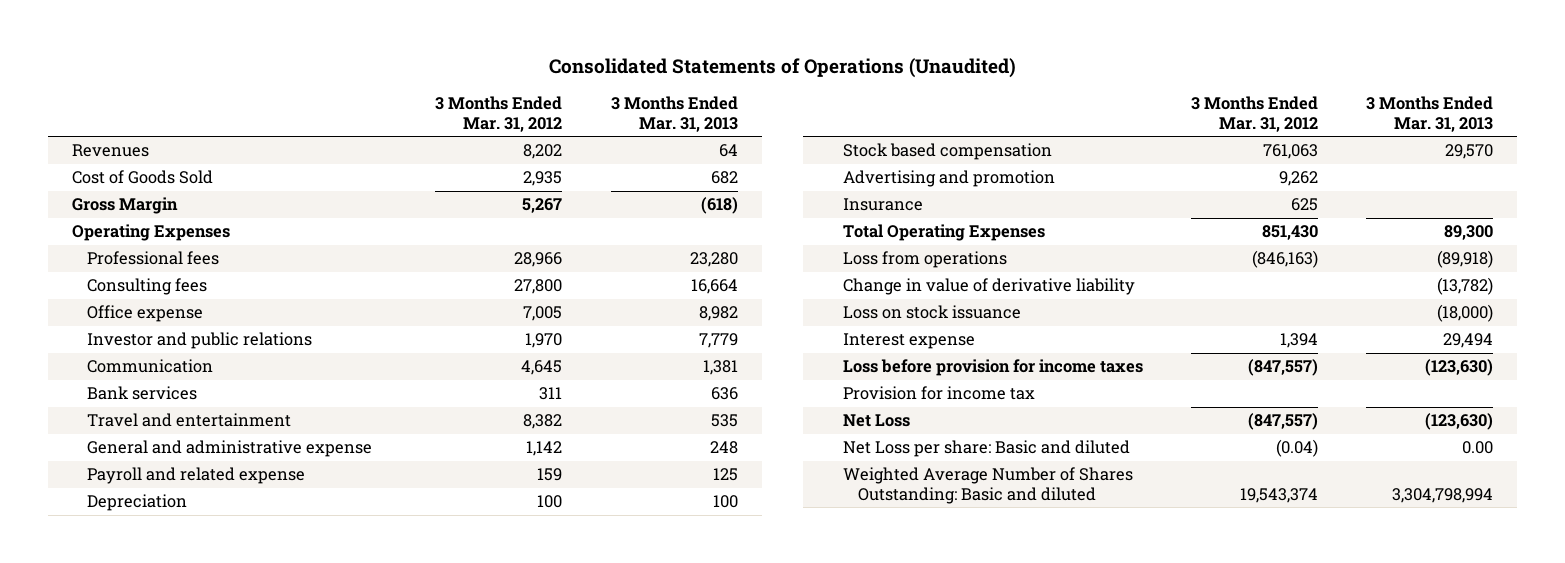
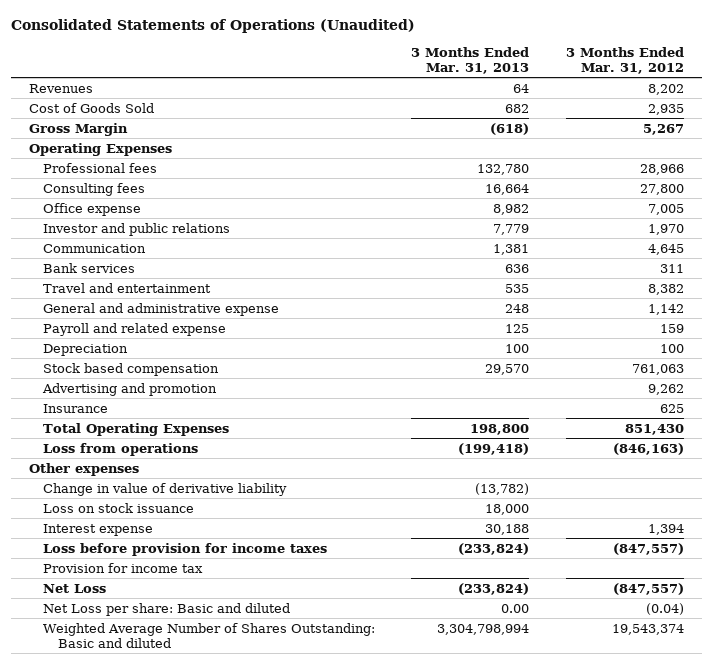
[689,252,738,268] 23,280 -> [477,163,530,175] 132,780
[1444,225,1494,241] 89,300 -> [470,423,530,435] 198,800
[1437,250,1494,269] (89,918) -> [458,442,530,455] (199,418)
none -> [28,462,139,476] Other expenses
[1437,304,1494,323] (18,000) -> [485,503,530,515] 18,000
[1443,333,1494,349] 29,494 -> [485,523,530,535] 30,188
[1425,359,1494,377] (123,630) -> [458,542,530,555] (233,824)
[1425,413,1494,431] (123,630) -> [458,582,530,595] (233,824)

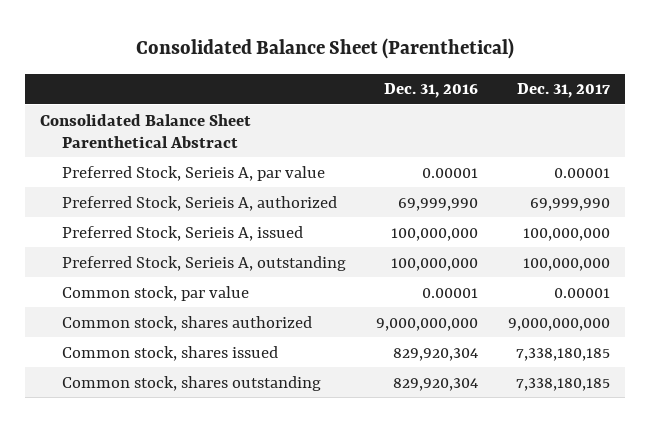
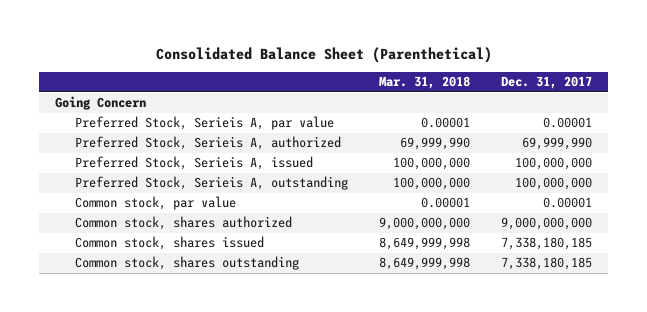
[383,83,478,99] Dec. 31, 2016 -> none
none -> [378,76,470,90] Mar. 31, 2018
[39,113,251,148] Consolidated Balance Sheet Parenthetical Abstract -> [55,96,147,111] Going Concern

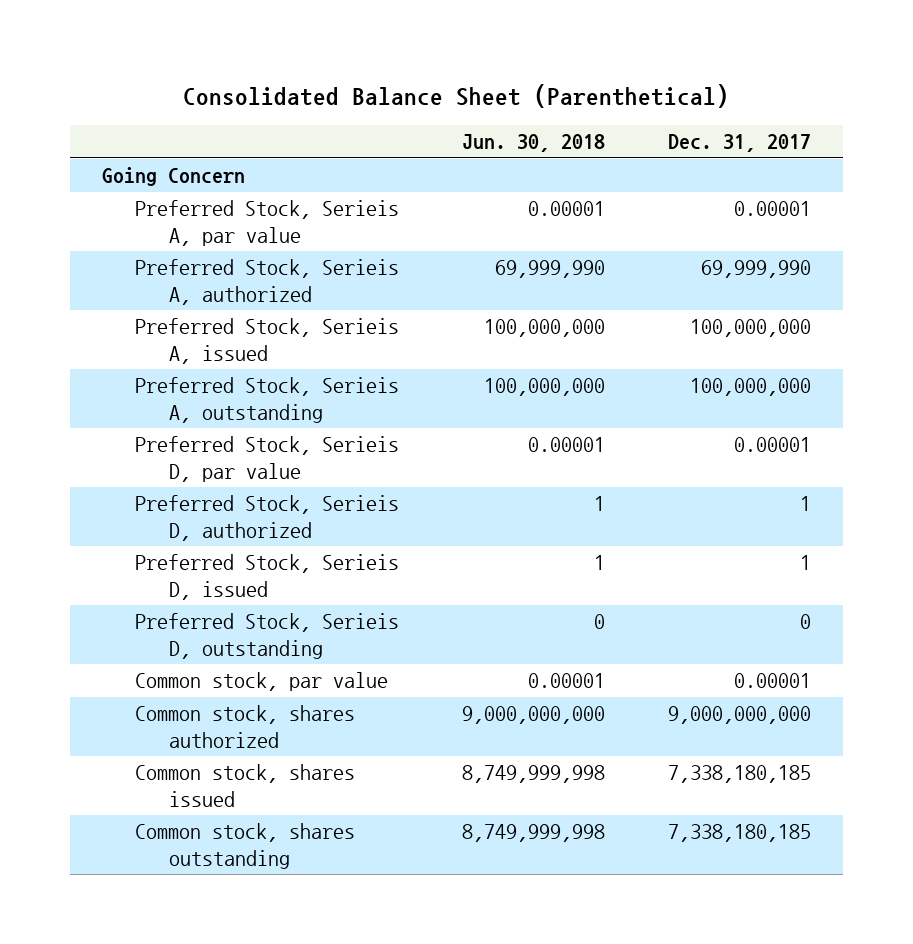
[378,76,470,90] Mar. 31, 2018 -> none
none -> [462,134,606,153] Jun. 30, 2018
none -> [135,436,400,482] Preferred Stock, Serieis D, par value
none -> [135,495,400,541] Preferred Stock, Serieis D, authorized
none -> [135,554,400,600] Preferred Stock, Serieis D, issued
none -> [135,613,400,659] Preferred Stock, Serieis D, outstanding

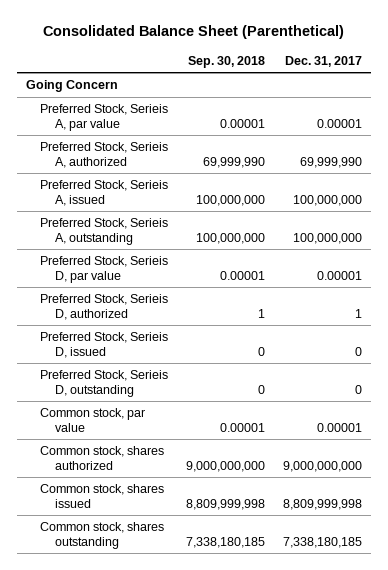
[462,134,606,153] Jun. 30, 2018 -> none
none -> [188,55,266,68] Sep. 30, 2018
[800,555,812,571] 1 -> [355,346,363,356] 0
[668,765,812,784] 7,338,180,185 -> [283,498,363,510] 8,809,999,998

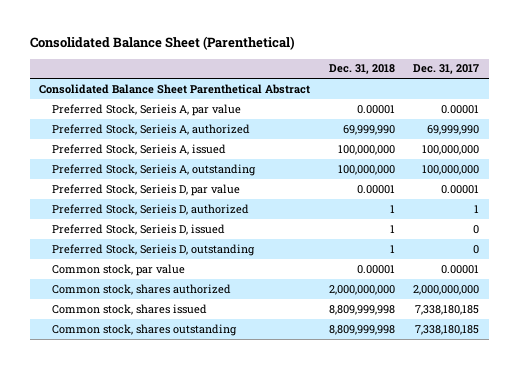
[188,55,266,68] Sep. 30, 2018 -> none
none -> [328,64,395,75] Dec. 31, 2018
[25,80,118,93] Going Concern -> [39,83,311,94] Consolidated Balance Sheet Parenthetical Abstract
[283,460,363,472] 9,000,000,000 -> [413,284,480,295] 2,000,000,000
[283,498,363,510] 8,809,999,998 -> [415,304,480,315] 7,338,180,185

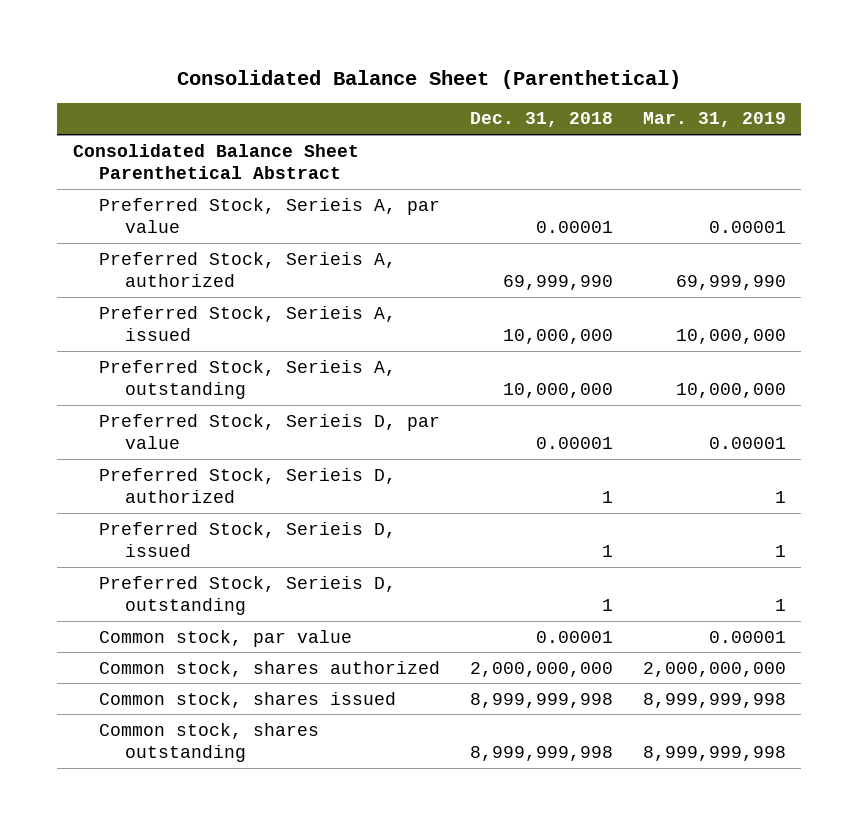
[413,64,480,75] Dec. 31, 2017 -> none
none -> [643,112,787,128] Mar. 31, 2019
[337,144,395,155] 100,000,000 -> [502,328,613,344] 10,000,000
[337,164,395,175] 100,000,000 -> [502,382,613,398] 10,000,000
[328,304,395,315] 8,809,999,998 -> [469,692,613,708] 8,999,999,998
[328,324,395,335] 8,809,999,998 -> [469,745,613,761] 8,999,999,998

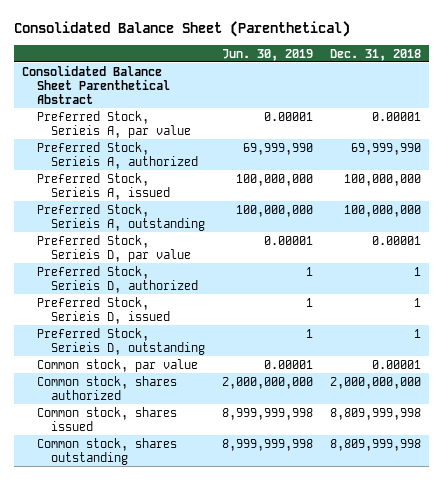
[643,112,787,128] Mar. 31, 2019 -> none
none -> [221,48,313,61] Jun. 30, 2019
[502,328,613,344] 10,000,000 -> [343,173,421,186] 100,000,000
[502,382,613,398] 10,000,000 -> [343,204,421,217] 100,000,000
[469,692,613,708] 8,999,999,998 -> [329,407,421,420] 8,809,999,998
[469,745,613,761] 8,999,999,998 -> [329,438,421,451] 8,809,999,998

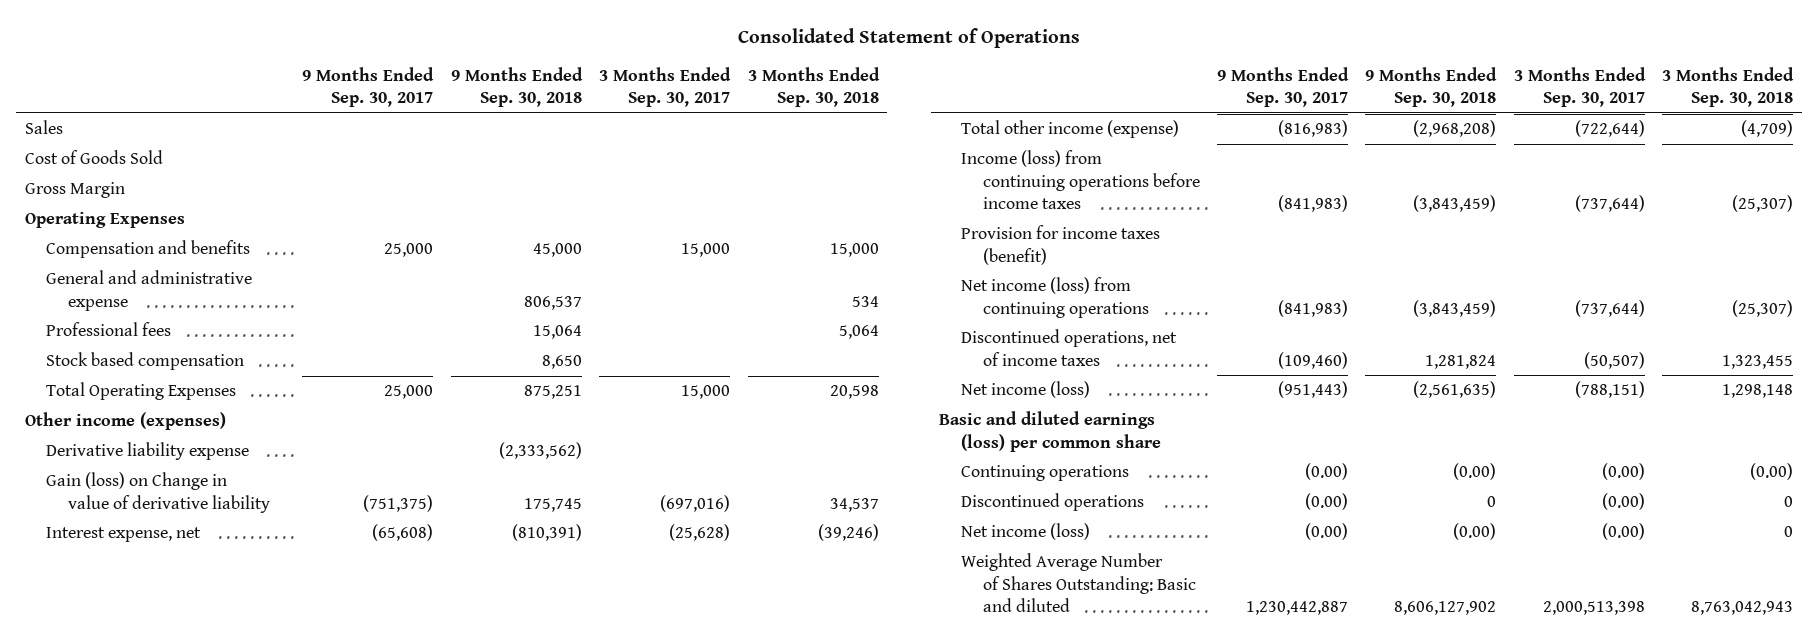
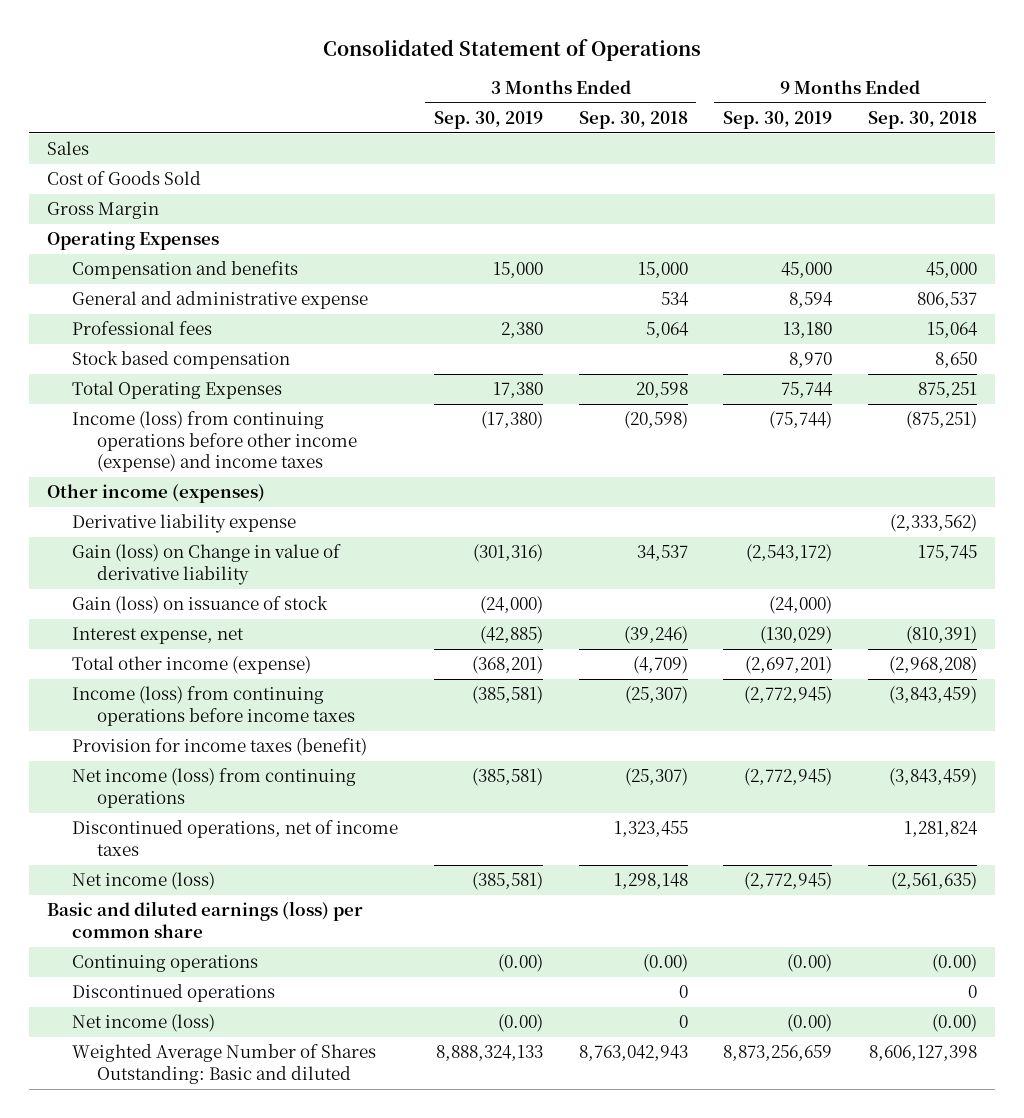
[302,66,435,108] 9 Months Ended Sep. 30, 2017 -> none
[599,66,732,108] 3 Months Ended Sep. 30, 2017 -> none
none -> [433,110,543,129] Sep. 30, 2019
none -> [723,110,833,129] Sep. 30, 2019
none -> [72,411,358,473] Income (loss) from continuing operations before other income (expense) and income taxes
none -> [72,596,329,615] Gain (loss) on issuance of stock
[1394,601,1497,616] 8,606,127,902 -> [868,1045,977,1062] 8,606,127,398

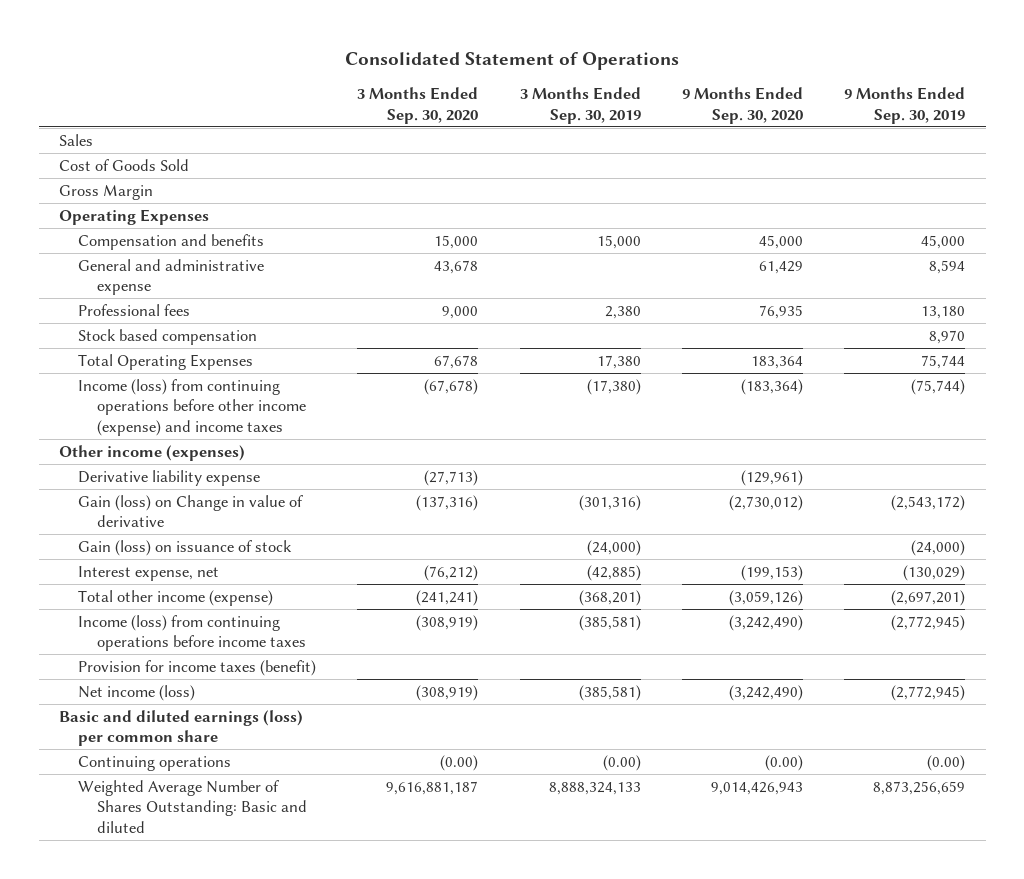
[578,110,688,129] Sep. 30, 2018 -> none
[867,110,977,129] Sep. 30, 2018 -> none
none -> [357,87,479,124] 3 Months Ended Sep. 30, 2020
none -> [681,87,803,124] 9 Months Ended Sep. 30, 2020
[72,544,342,585] Gain (loss) on Change in value of derivative liability -> [77,494,303,528] Gain (loss) on Change in value of derivative
[72,768,357,808] Net income (loss) from continuing operations -> none
[72,820,399,856] Discontinued operations, net of income taxes -> none
[72,984,276,1003] Discontinued operations -> none
[72,1014,216,1033] Net income (loss) -> none

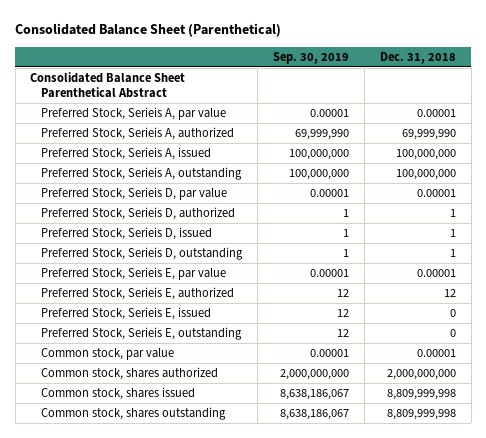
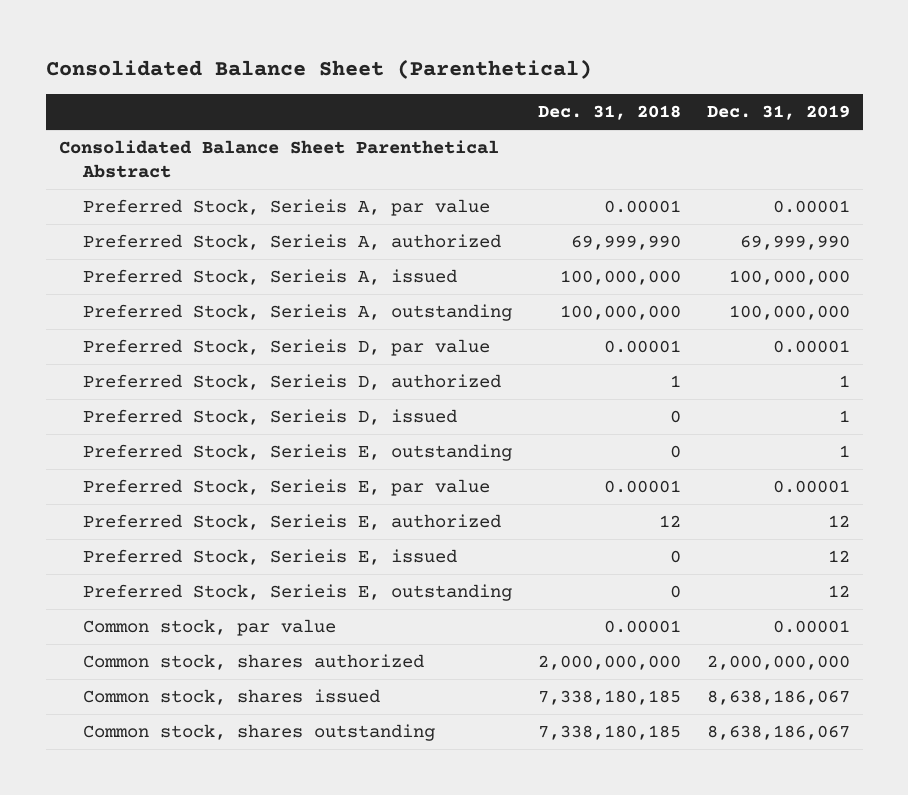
[273,51,350,64] Sep. 30, 2019 -> none
none -> [706,105,850,121] Dec. 31, 2019
[449,229,456,238] 1 -> [669,409,681,423] 0
[41,247,244,261] Preferred Stock, Serieis D, outstanding -> [83,443,513,461] Preferred Stock, Serieis E, outstanding
[449,249,456,258] 1 -> [669,444,681,458] 0
[386,389,456,401] 8,809,999,998 -> [537,689,681,705] 7,338,180,185
[386,409,456,421] 8,809,999,998 -> [537,724,681,740] 7,338,180,185

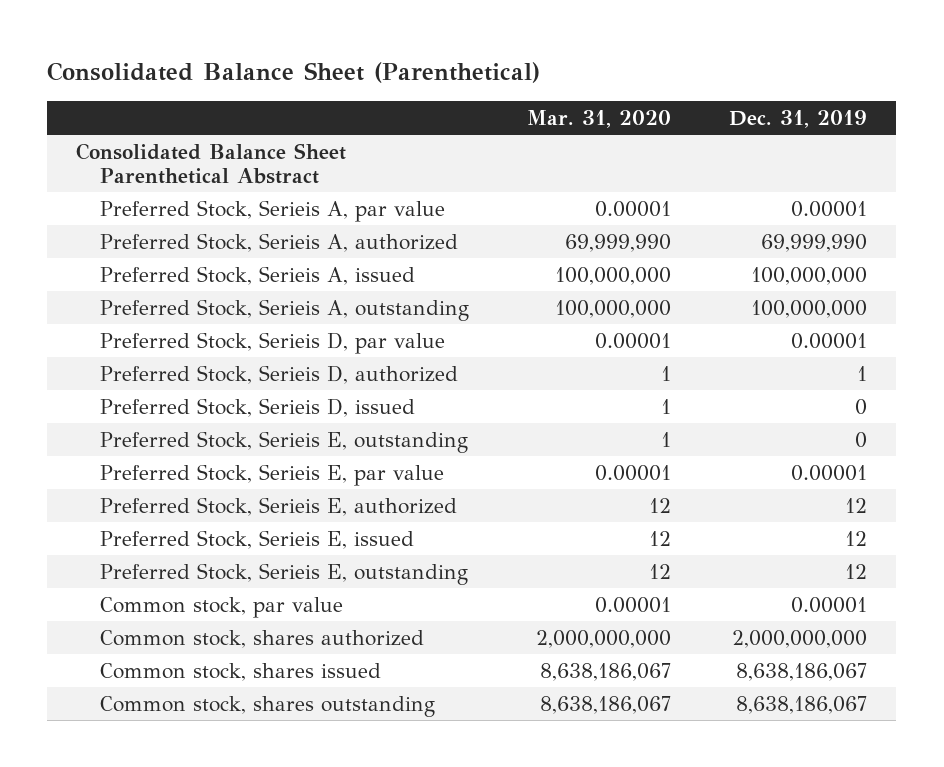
[537,105,681,121] Dec. 31, 2018 -> none
none -> [527,109,672,128] Mar. 31, 2020
[838,409,850,422] 1 -> [855,398,868,415] 0
[838,444,850,457] 1 -> [855,431,868,448] 0

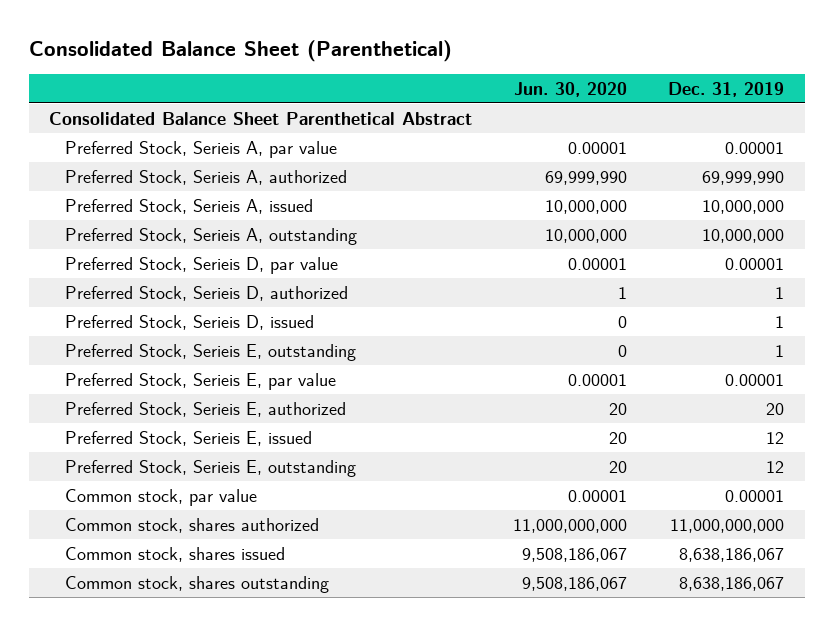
[527,109,672,128] Mar. 31, 2020 -> none
none -> [514,81,628,97] Jun. 30, 2020
[751,266,868,285] 100,000,000 -> [702,199,785,214] 10,000,000
[751,299,868,318] 100,000,000 -> [702,228,785,243] 10,000,000
[855,398,868,415] 0 -> [775,315,785,328] 1
[855,431,868,448] 0 -> [775,344,785,357] 1
[845,497,868,513] 12 -> [766,402,785,415] 20
[732,629,868,648] 2,000,000,000 -> [670,518,785,533] 11,000,000,000

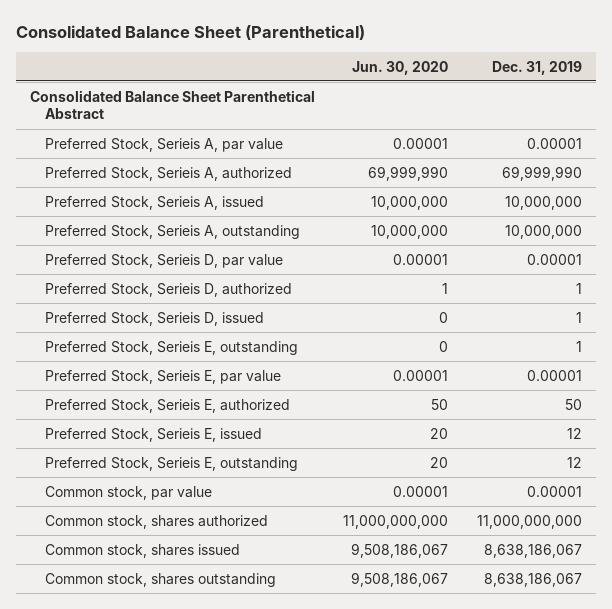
[609,402,628,415] 20 -> [431,398,449,410] 50
[766,402,785,415] 20 -> [564,398,582,410] 50

